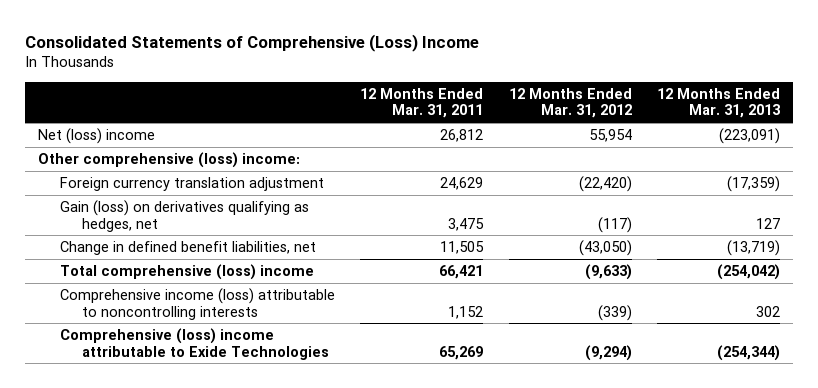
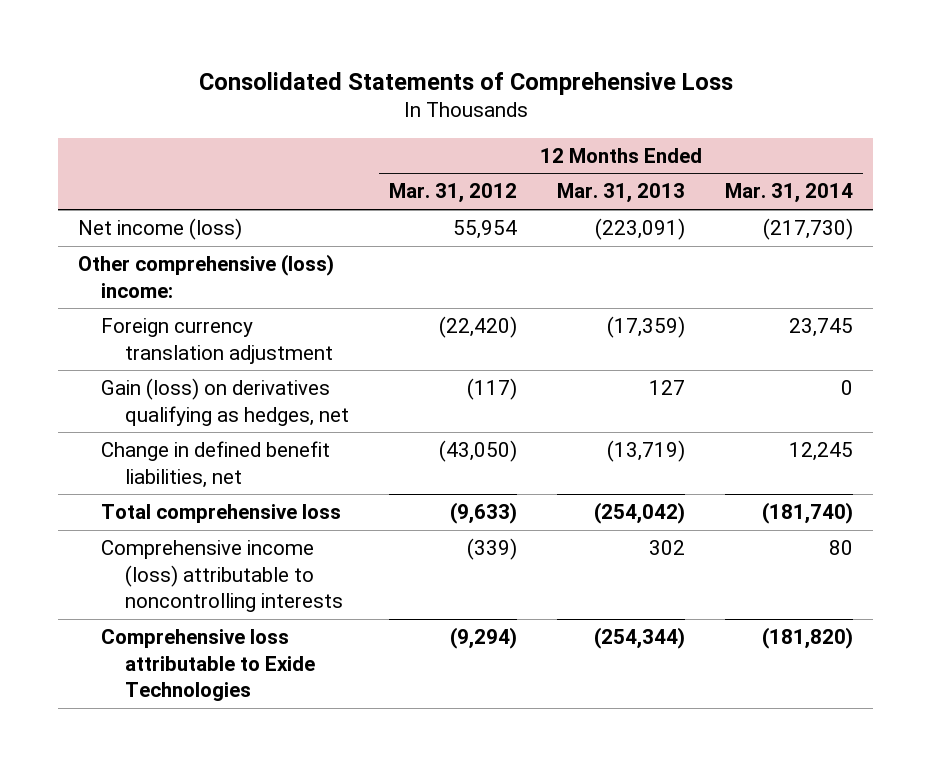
[25,33,480,52] Consolidated Statements of Comprehensive (Loss) Income -> [198,71,733,95] Consolidated Statements of Comprehensive Loss
[360,87,484,119] 12 Months Ended Mar. 31, 2011 -> none
none -> [725,183,854,204] Mar. 31, 2014
[38,127,156,144] Net (loss) income -> [77,218,242,241] Net income (loss)
[60,263,315,280] Total comprehensive (loss) income -> [101,504,342,524] Total comprehensive loss
[60,327,330,360] Comprehensive (loss) income attributable to Exide Technologies -> [101,629,315,702] Comprehensive loss attributable to Exide Technologies

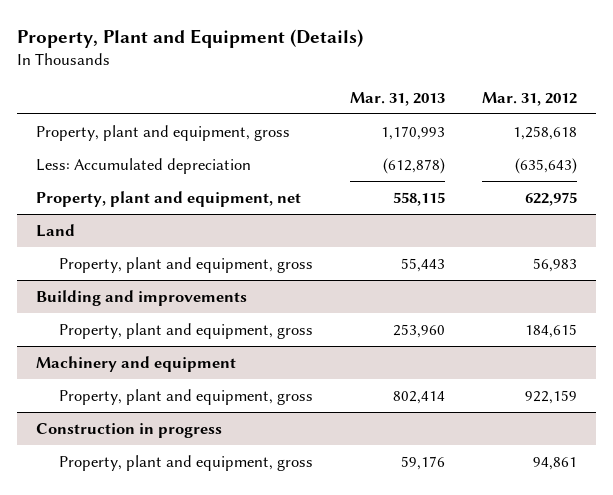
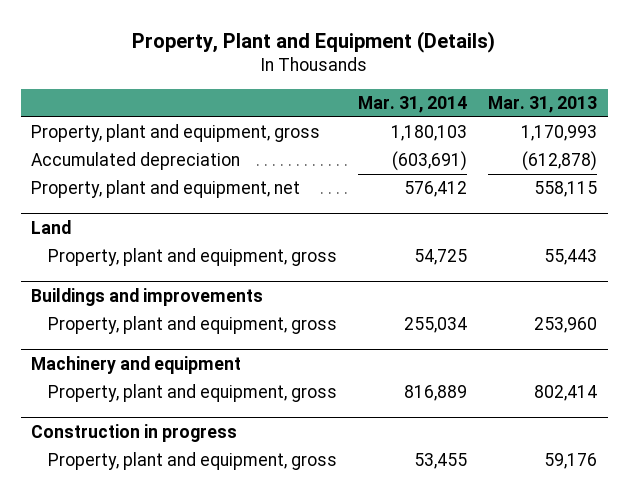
[482,91,578,106] Mar. 31, 2012 -> none
none -> [358,95,468,113] Mar. 31, 2014
[35,157,251,174] Less: Accumulated depreciation -> [31,152,241,171] Accumulated depreciation
[35,289,247,306] Building and improvements -> [31,287,264,306] Buildings and improvements

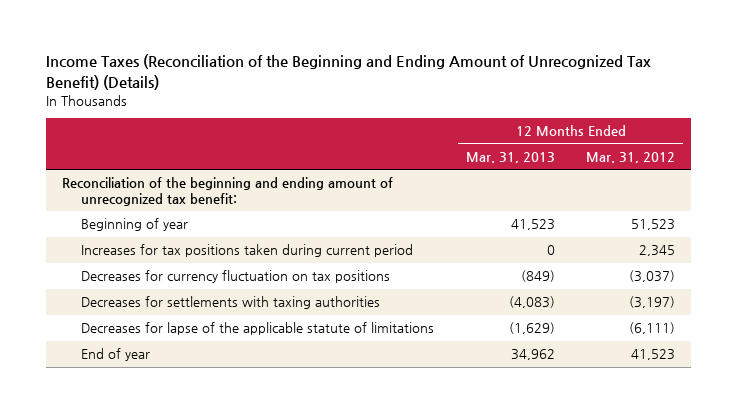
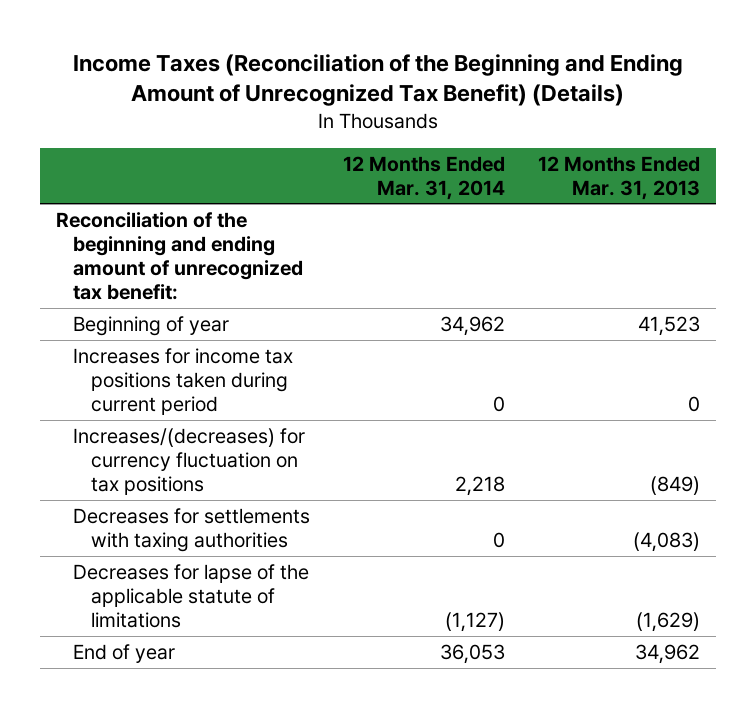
[586,151,676,163] Mar. 31, 2012 -> none
none -> [343,155,506,200] 12 Months Ended Mar. 31, 2014
[80,244,413,258] Increases for tax positions taken during current period -> [73,347,294,415] Increases for income tax positions taken during current period
[80,270,390,284] Decreases for currency fluctuation on tax positions -> [73,427,306,495] Increases/(decreases) for currency fluctuation on tax positions

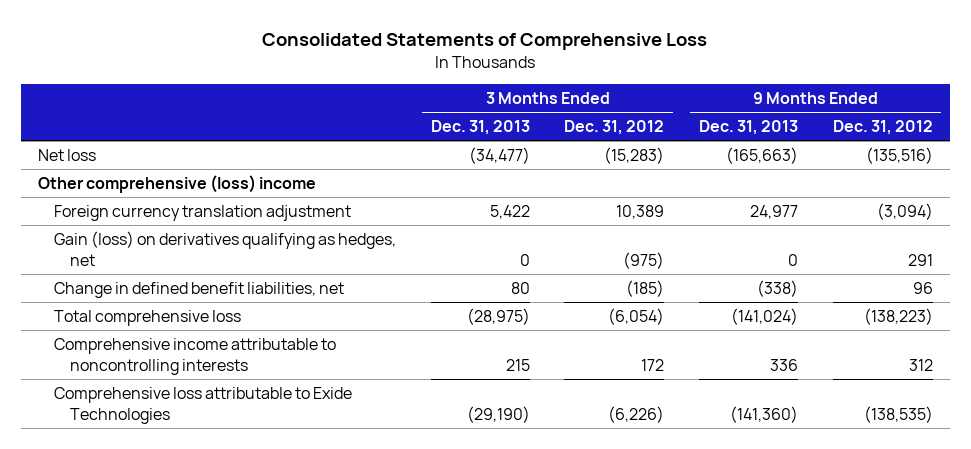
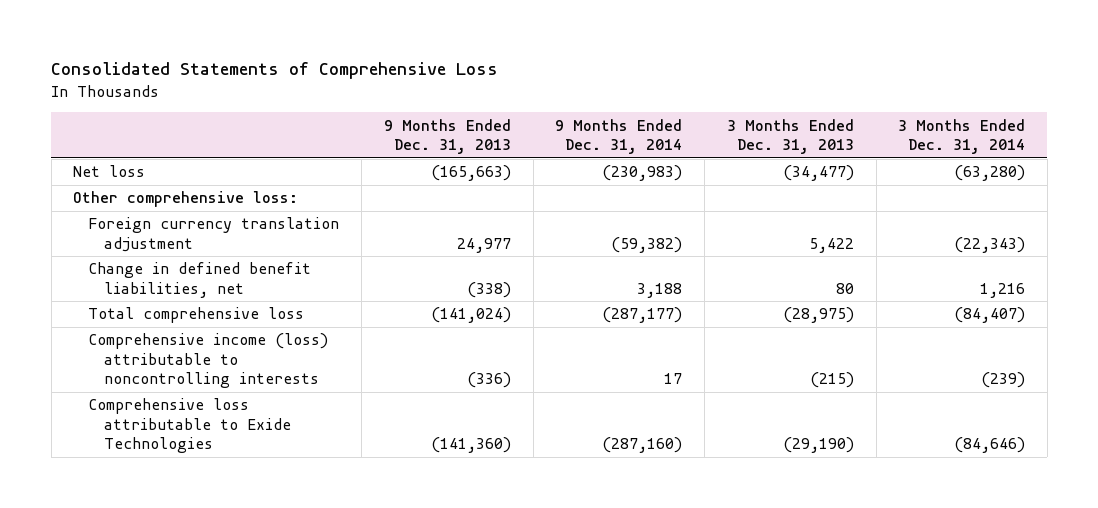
[564,120,665,136] Dec. 31, 2012 -> none
[832,120,933,136] Dec. 31, 2012 -> none
none -> [555,118,683,155] 9 Months Ended Dec. 31, 2014
none -> [898,118,1026,155] 3 Months Ended Dec. 31, 2014
[38,174,317,193] Other comprehensive (loss) income -> [73,191,299,208] Other comprehensive loss:
[54,230,397,266] Gain (loss) on derivatives qualifying as hedges, net -> none
[54,337,337,375] Comprehensive income attributable to noncontrolling interests -> [88,333,329,389] Comprehensive income (loss) attributable to noncontrolling interests
[505,358,530,371] 215 -> [809,372,854,389] (215)
[769,358,798,371] 336 -> [466,372,511,389] (336)

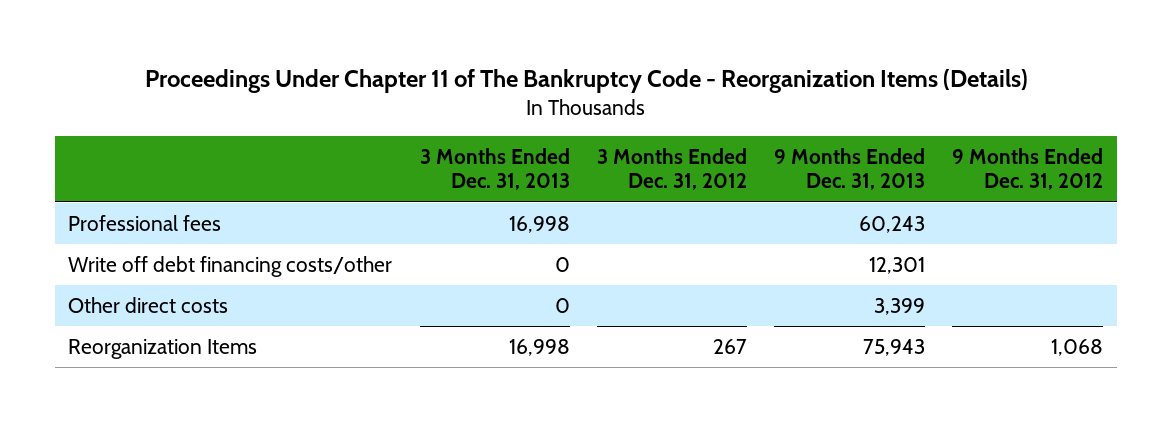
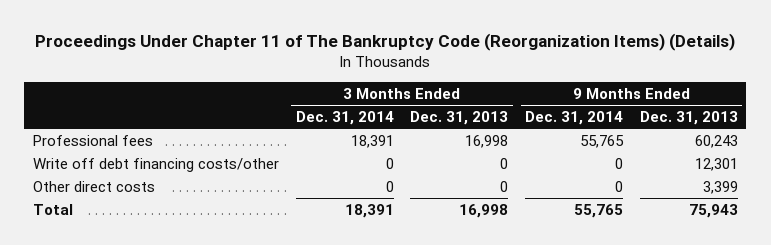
[144,69,1028,94] Proceedings Under Chapter 11 of The Bankruptcy Code - Reorganization Items (Details) -> [35,33,736,52] Proceedings Under Chapter 11 of The Bankruptcy Code (Reorganization Items) (Details)
[596,147,747,191] 3 Months Ended Dec. 31, 2012 -> none
[952,147,1104,191] 9 Months Ended Dec. 31, 2012 -> none
none -> [295,110,394,125] Dec. 31, 2014
none -> [525,110,624,125] Dec. 31, 2014
[68,338,258,359] Reorganization Items -> [32,203,73,215] Total

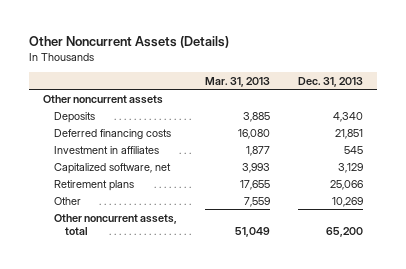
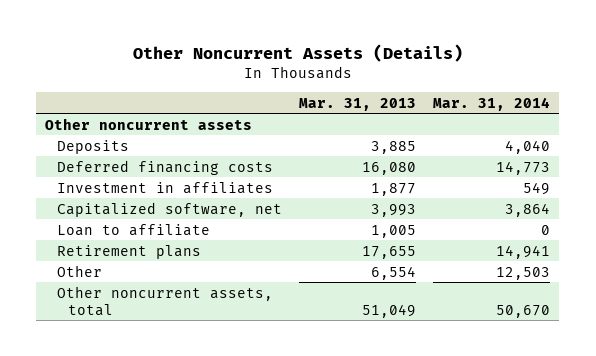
[298,76,364,87] Dec. 31, 2013 -> none
none -> [433,96,551,111] Mar. 31, 2014
none -> [56,223,210,236] Loan to affiliate
[244,196,271,207] 7,559 -> [371,265,417,280] 6,554

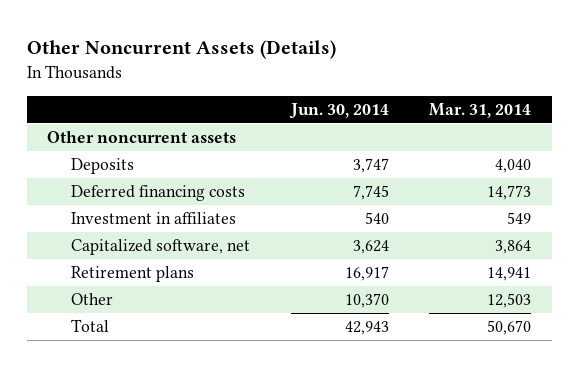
[299,97,417,111] Mar. 31, 2013 -> none
none -> [288,102,389,119] Jun. 30, 2014
[56,223,210,236] Loan to affiliate -> none
[56,285,273,316] Other noncurrent assets, total -> [70,319,109,333] Total

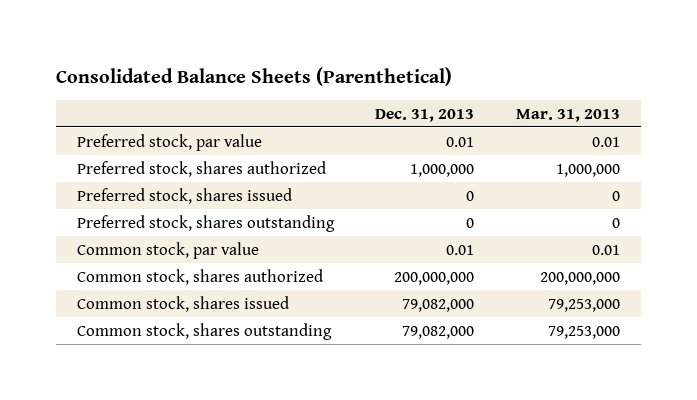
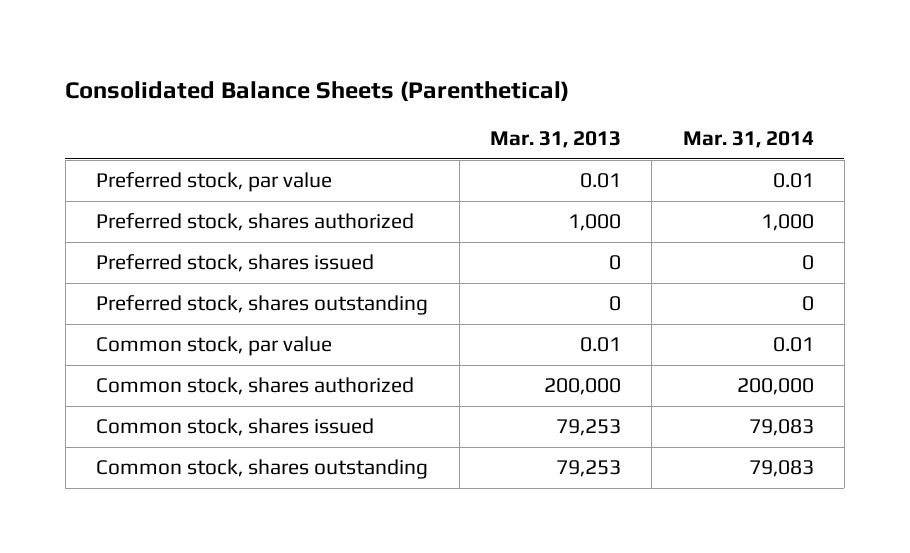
[375,108,475,122] Dec. 31, 2013 -> none
none -> [682,131,814,149] Mar. 31, 2014
[555,163,620,177] 1,000,000 -> [567,214,621,232] 1,000
[539,271,620,285] 200,000,000 -> [543,378,621,396] 200,000
[547,298,620,312] 79,253,000 -> [555,419,621,437] 79,253
[547,325,620,339] 79,253,000 -> [555,460,621,478] 79,253

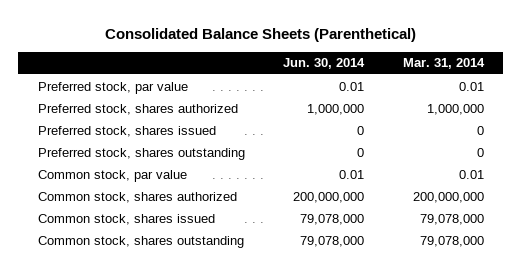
[489,131,621,149] Mar. 31, 2013 -> none
none -> [283,58,366,70] Jun. 30, 2014
[760,214,814,232] 1,000 -> [426,103,484,115] 1,000,000
[736,378,814,396] 200,000 -> [412,191,484,203] 200,000,000
[748,419,814,437] 79,083 -> [419,213,484,225] 79,078,000
[748,460,814,478] 79,083 -> [419,235,484,247] 79,078,000

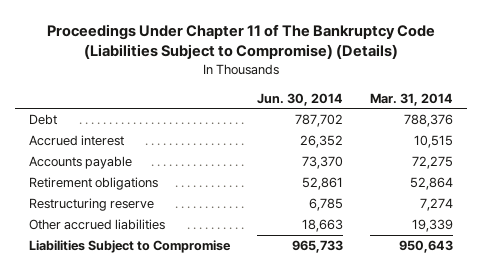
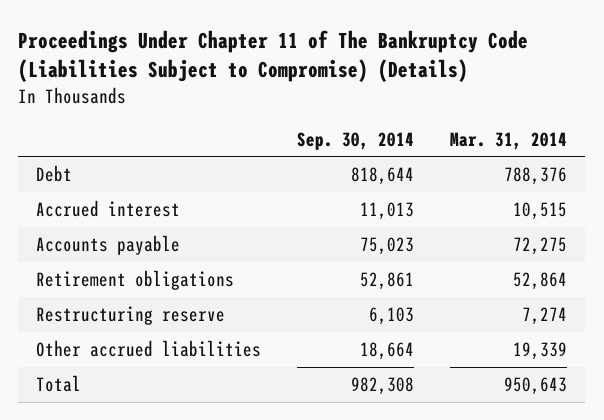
[257,92,344,106] Jun. 30, 2014 -> none
none -> [297,131,415,150] Sep. 30, 2014
[29,240,232,254] Liabilities Subject to Compromise -> [36,375,82,393] Total

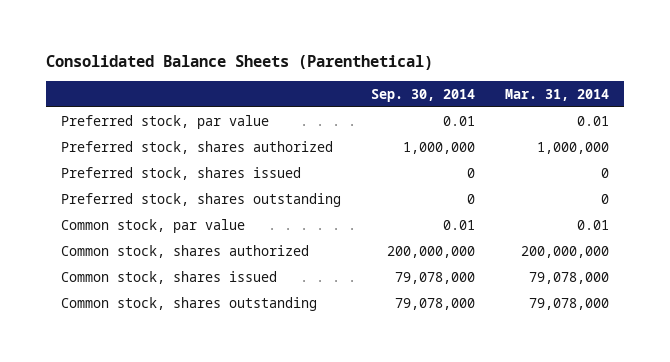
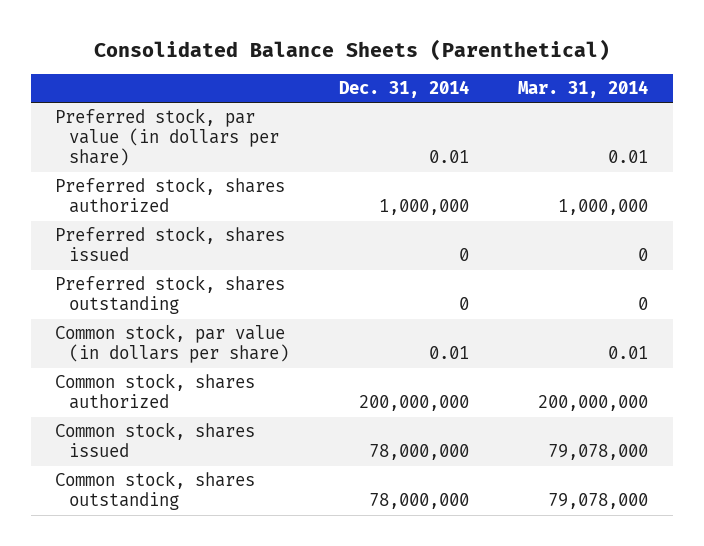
[371,88,476,102] Sep. 30, 2014 -> none
none -> [338,80,469,99] Dec. 31, 2014
[61,114,270,129] Preferred stock, par value -> [55,108,279,167] Preferred stock, par value (in dollars per share)
[61,218,246,233] Common stock, par value -> [55,324,289,364] Common stock, par value (in dollars per share)

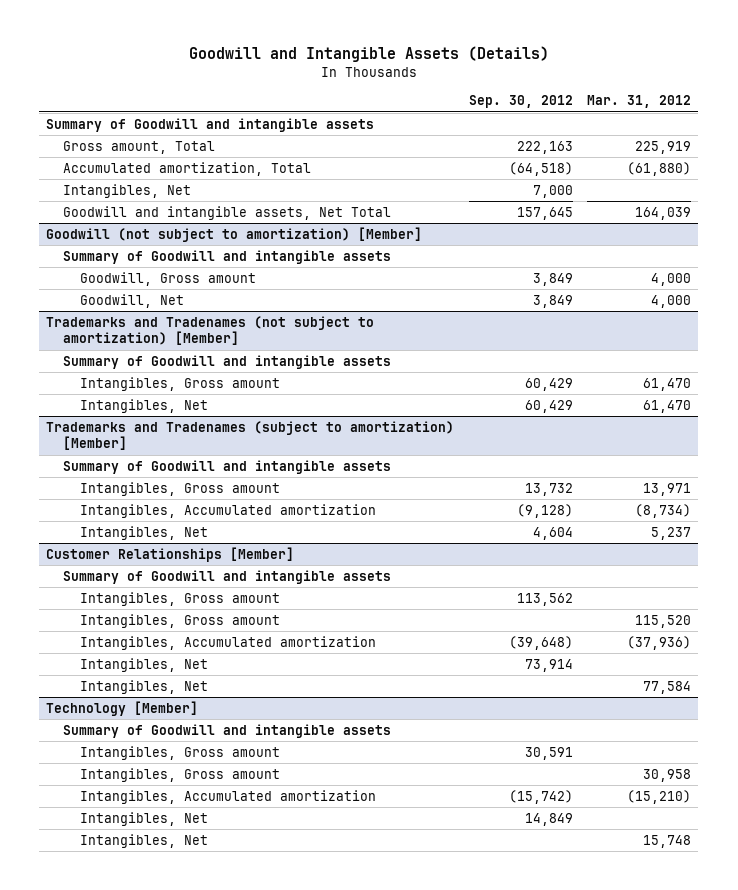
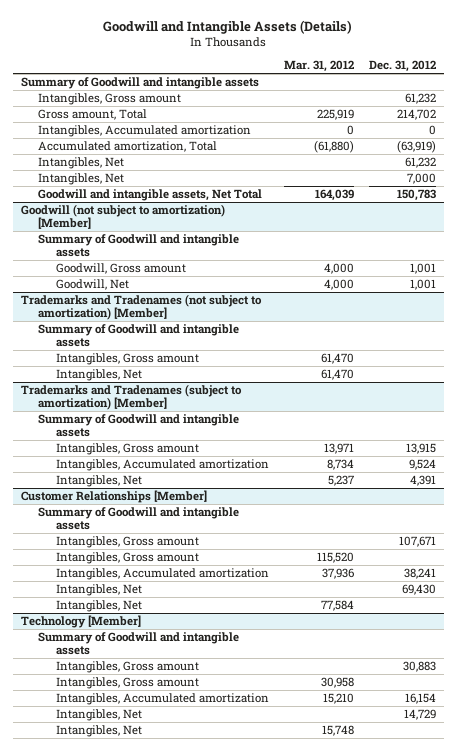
[468,95,573,109] Sep. 30, 2012 -> none
none -> [368,60,436,73] Dec. 31, 2012
none -> [38,93,182,106] Intangibles, Gross amount
none -> [38,125,252,138] Intangibles, Accumulated amortization
none -> [38,173,125,186] Intangibles, Net
[635,503,692,518] (8,734) -> [326,459,354,471] 8,734
[627,635,692,650] (37,936) -> [321,568,354,580] 37,936
[627,789,692,804] (15,210) -> [322,693,354,705] 15,210

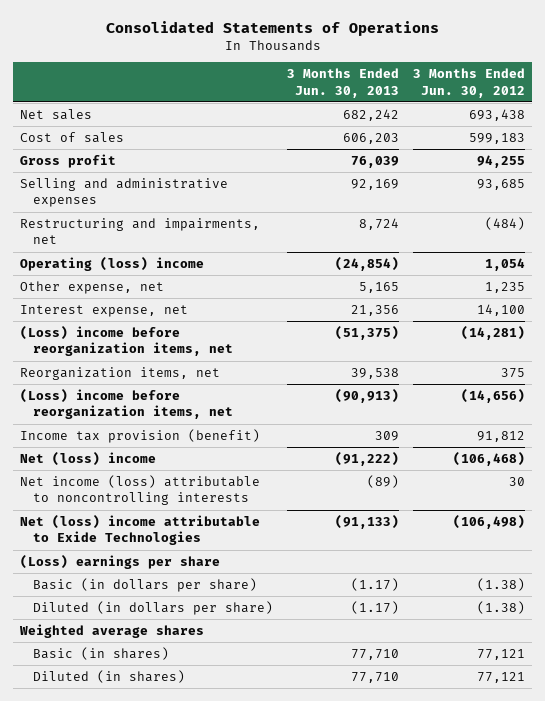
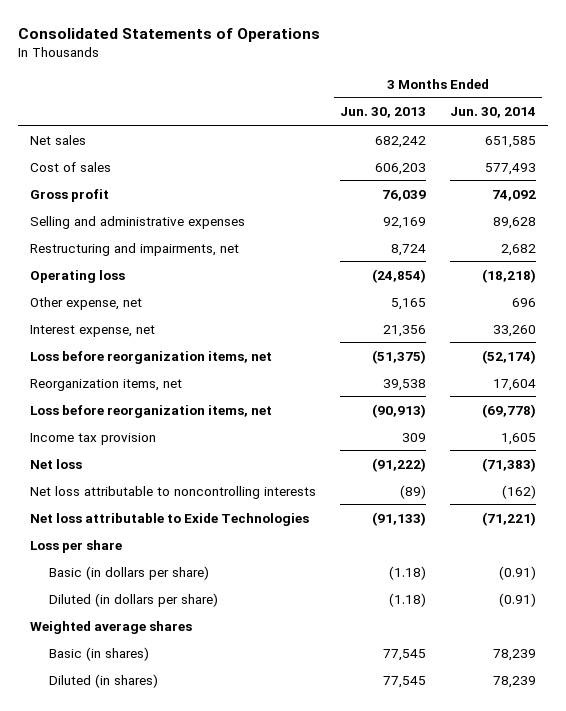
[413,68,526,98] 3 Months Ended Jun. 30, 2012 -> none
none -> [450,107,537,119] Jun. 30, 2014
[19,257,204,272] Operating (loss) income -> [29,269,125,283] Operating loss
[19,326,233,357] (Loss) income before reorganization items, net -> [29,350,272,364] Loss before reorganization items, net
[19,389,233,420] (Loss) income before reorganization items, net -> [29,404,272,418] Loss before reorganization items, net
[19,429,260,444] Income tax provision (benefit) -> [29,432,156,445] Income tax provision
[19,452,156,467] Net (loss) income -> [29,458,82,469] Net loss
[19,475,260,506] Net income (loss) attributable to noncontrolling interests -> [29,485,316,499] Net loss attributable to noncontrolling interests
[19,515,260,546] Net (loss) income attributable to Exide Technologies -> [29,512,309,526] Net loss attributable to Exide Technologies
[19,555,220,570] (Loss) earnings per share -> [29,539,122,553] Loss per share
[351,578,400,592] (1.17) -> [389,565,427,580] (1.18)
[351,601,400,615] (1.17) -> [389,592,427,607] (1.18)
[351,649,400,661] 77,710 -> [383,648,427,661] 77,545
[351,672,400,684] 77,710 -> [383,675,427,688] 77,545

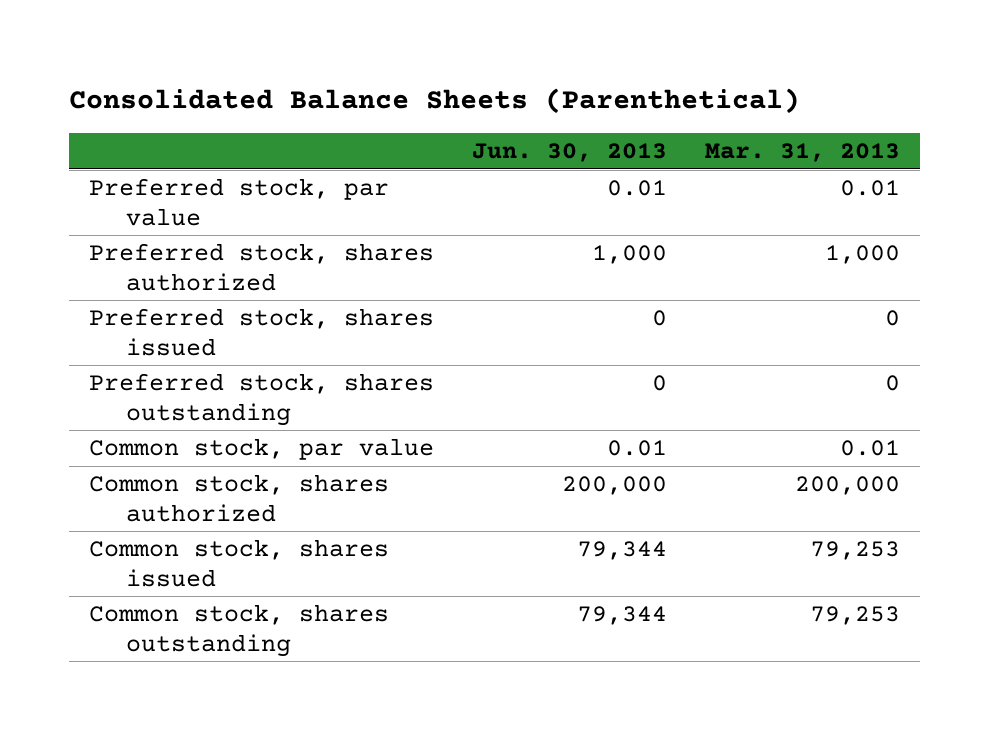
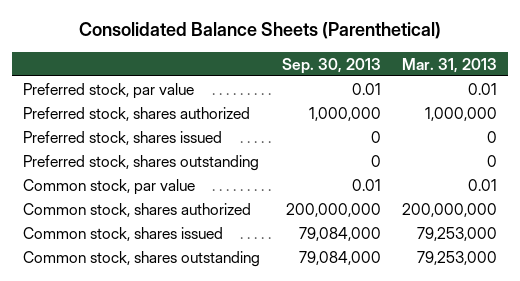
[472,143,668,163] Jun. 30, 2013 -> none
none -> [281,57,381,74] Sep. 30, 2013
[825,245,901,265] 1,000 -> [425,106,498,121] 1,000,000
[795,476,901,496] 200,000 -> [402,202,498,217] 200,000,000
[810,541,901,561] 79,253 -> [417,226,498,241] 79,253,000
[810,606,901,626] 79,253 -> [417,250,498,265] 79,253,000

